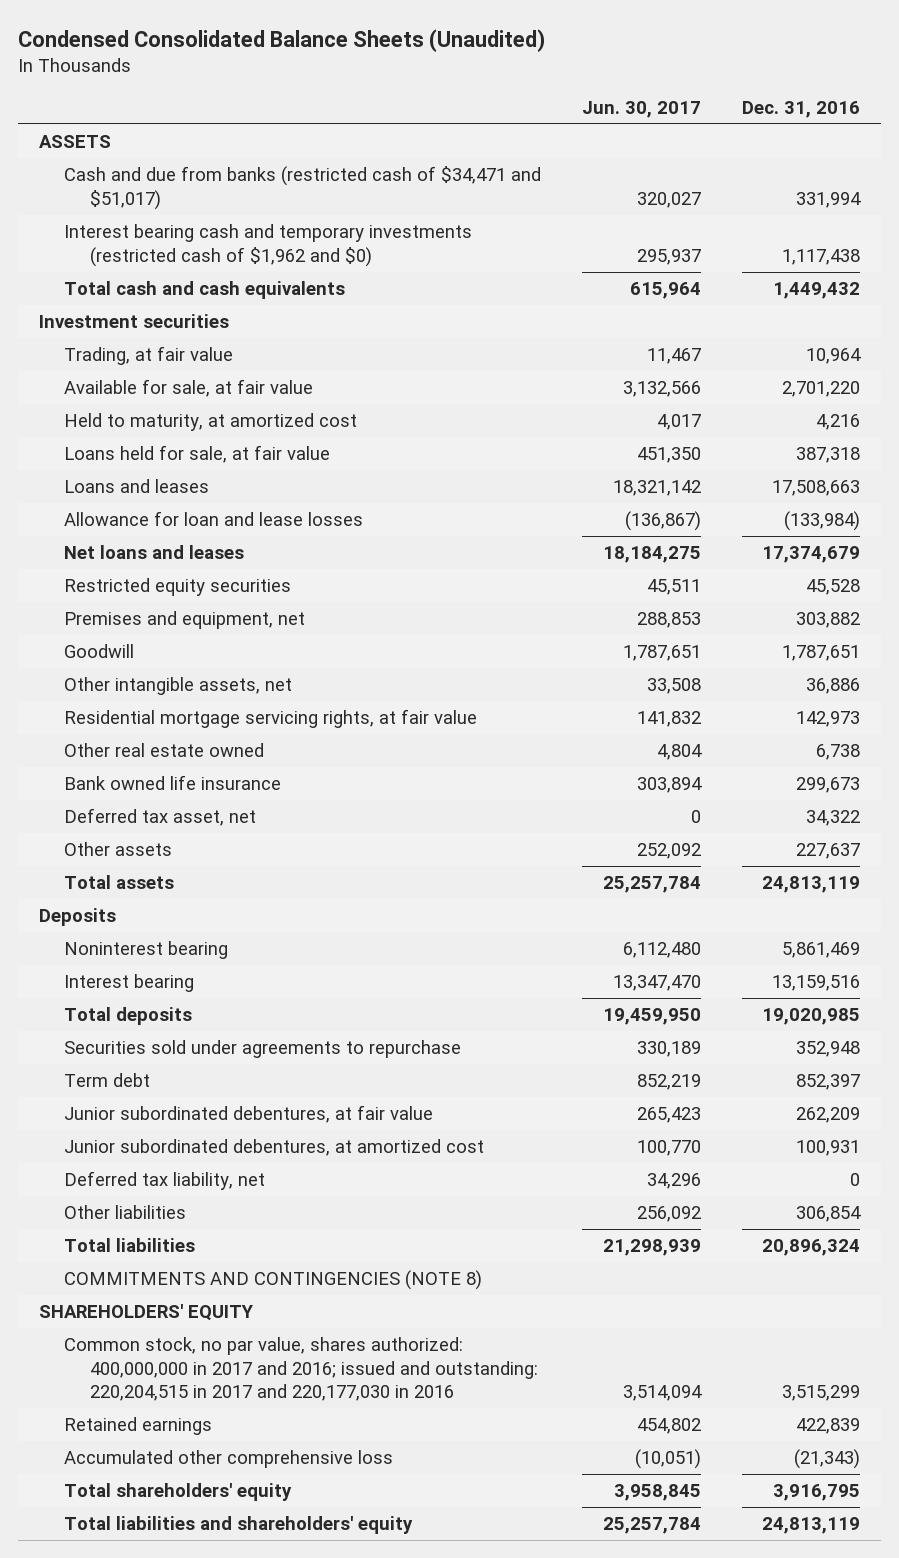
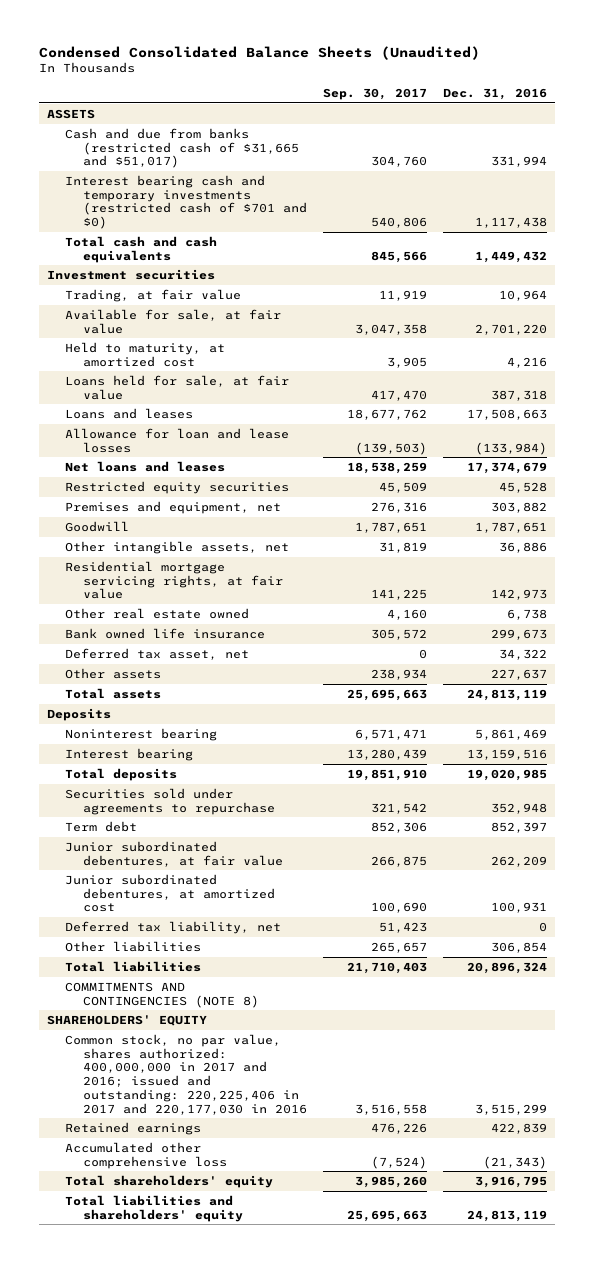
[582,100,702,118] Jun. 30, 2017 -> none
none -> [323,88,428,101] Sep. 30, 2017
[64,166,542,210] Cash and due from banks (restricted cash of $34,471 and $51,017) -> [64,127,300,169] Cash and due from banks (restricted cash of $31,665 and $51,017)
[64,224,473,267] Interest bearing cash and temporary investments (restricted cash of $1,962 and $0) -> [64,174,308,230] Interest bearing cash and temporary investments (restricted cash of $701 and $0)
[64,1337,538,1402] Common stock, no par value, shares authorized: 400,000,000 in 2017 and 2016; issued and outstanding: 220,204,515 in 2017 and 220,177,030 in 2016 -> [64,1033,308,1115] Common stock, no par value, shares authorized: 400,000,000 in 2017 and 2016; issued and outstanding: 220,225,406 in 2017 and 220,177,030 in 2016

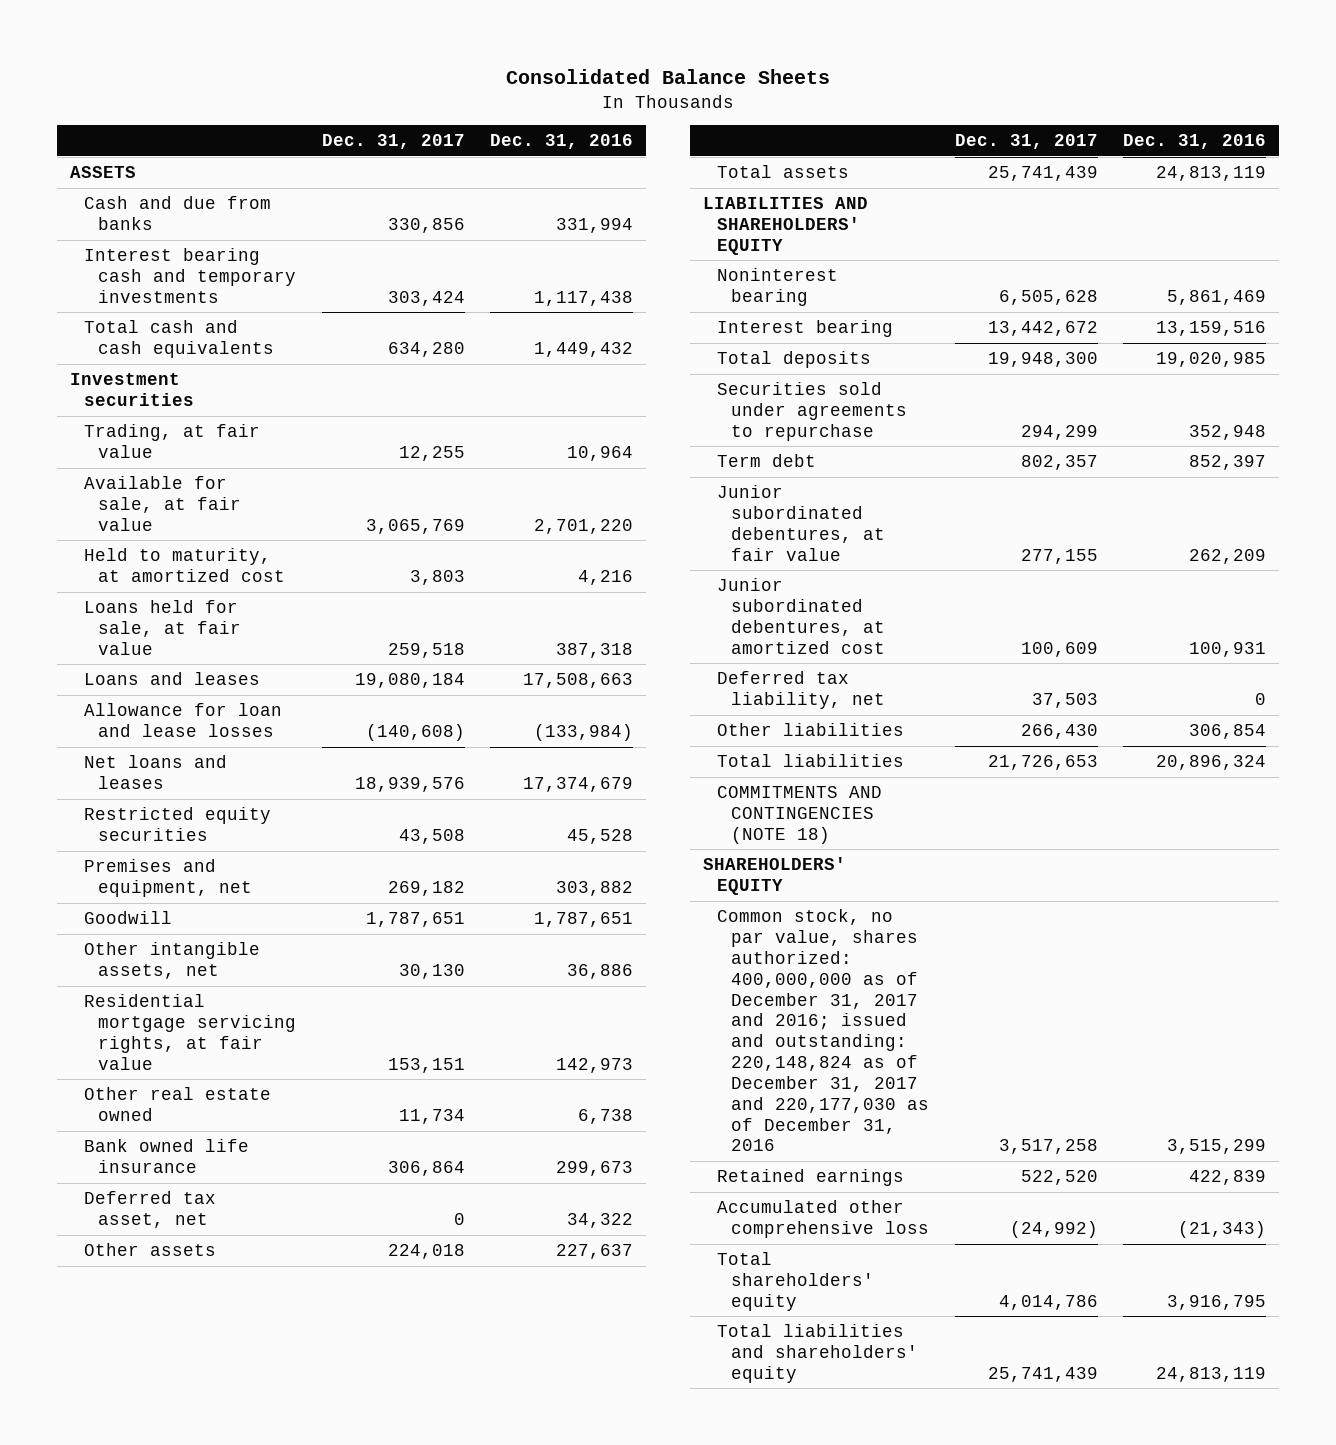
[38,45,480,60] Condensed Consolidated Balance Sheets (Unaudited) -> [505,69,830,85] Consolidated Balance Sheets
[323,88,428,101] Sep. 30, 2017 -> none
none -> [321,134,465,150] Dec. 31, 2017
[64,127,300,169] Cash and due from banks (restricted cash of $31,665 and $51,017) -> [83,196,271,231] Cash and due from banks
[64,174,308,230] Interest bearing cash and temporary investments (restricted cash of $701 and $0) -> [83,248,296,303] Interest bearing cash and temporary investments
[46,707,111,721] Deposits -> none
none -> [702,197,868,255] LIABILITIES AND SHAREHOLDERS' EQUITY
[64,981,260,1008] COMMITMENTS AND CONTINGENCIES (NOTE 8) -> [716,786,882,844] COMMITMENTS AND CONTINGENCIES (NOTE 18)
[64,1033,308,1115] Common stock, no par value, shares authorized: 400,000,000 in 2017 and 2016; issued and outstanding: 220,225,406 in 2017 and 220,177,030 in 2016 -> [716,909,929,1152] Common stock, no par value, shares authorized: 400,000,000 as of December 31, 2017 and 2016; issued and outstanding: 220,148,824 as of December 31, 2017 and 220,177,030 as of December 31, 2016

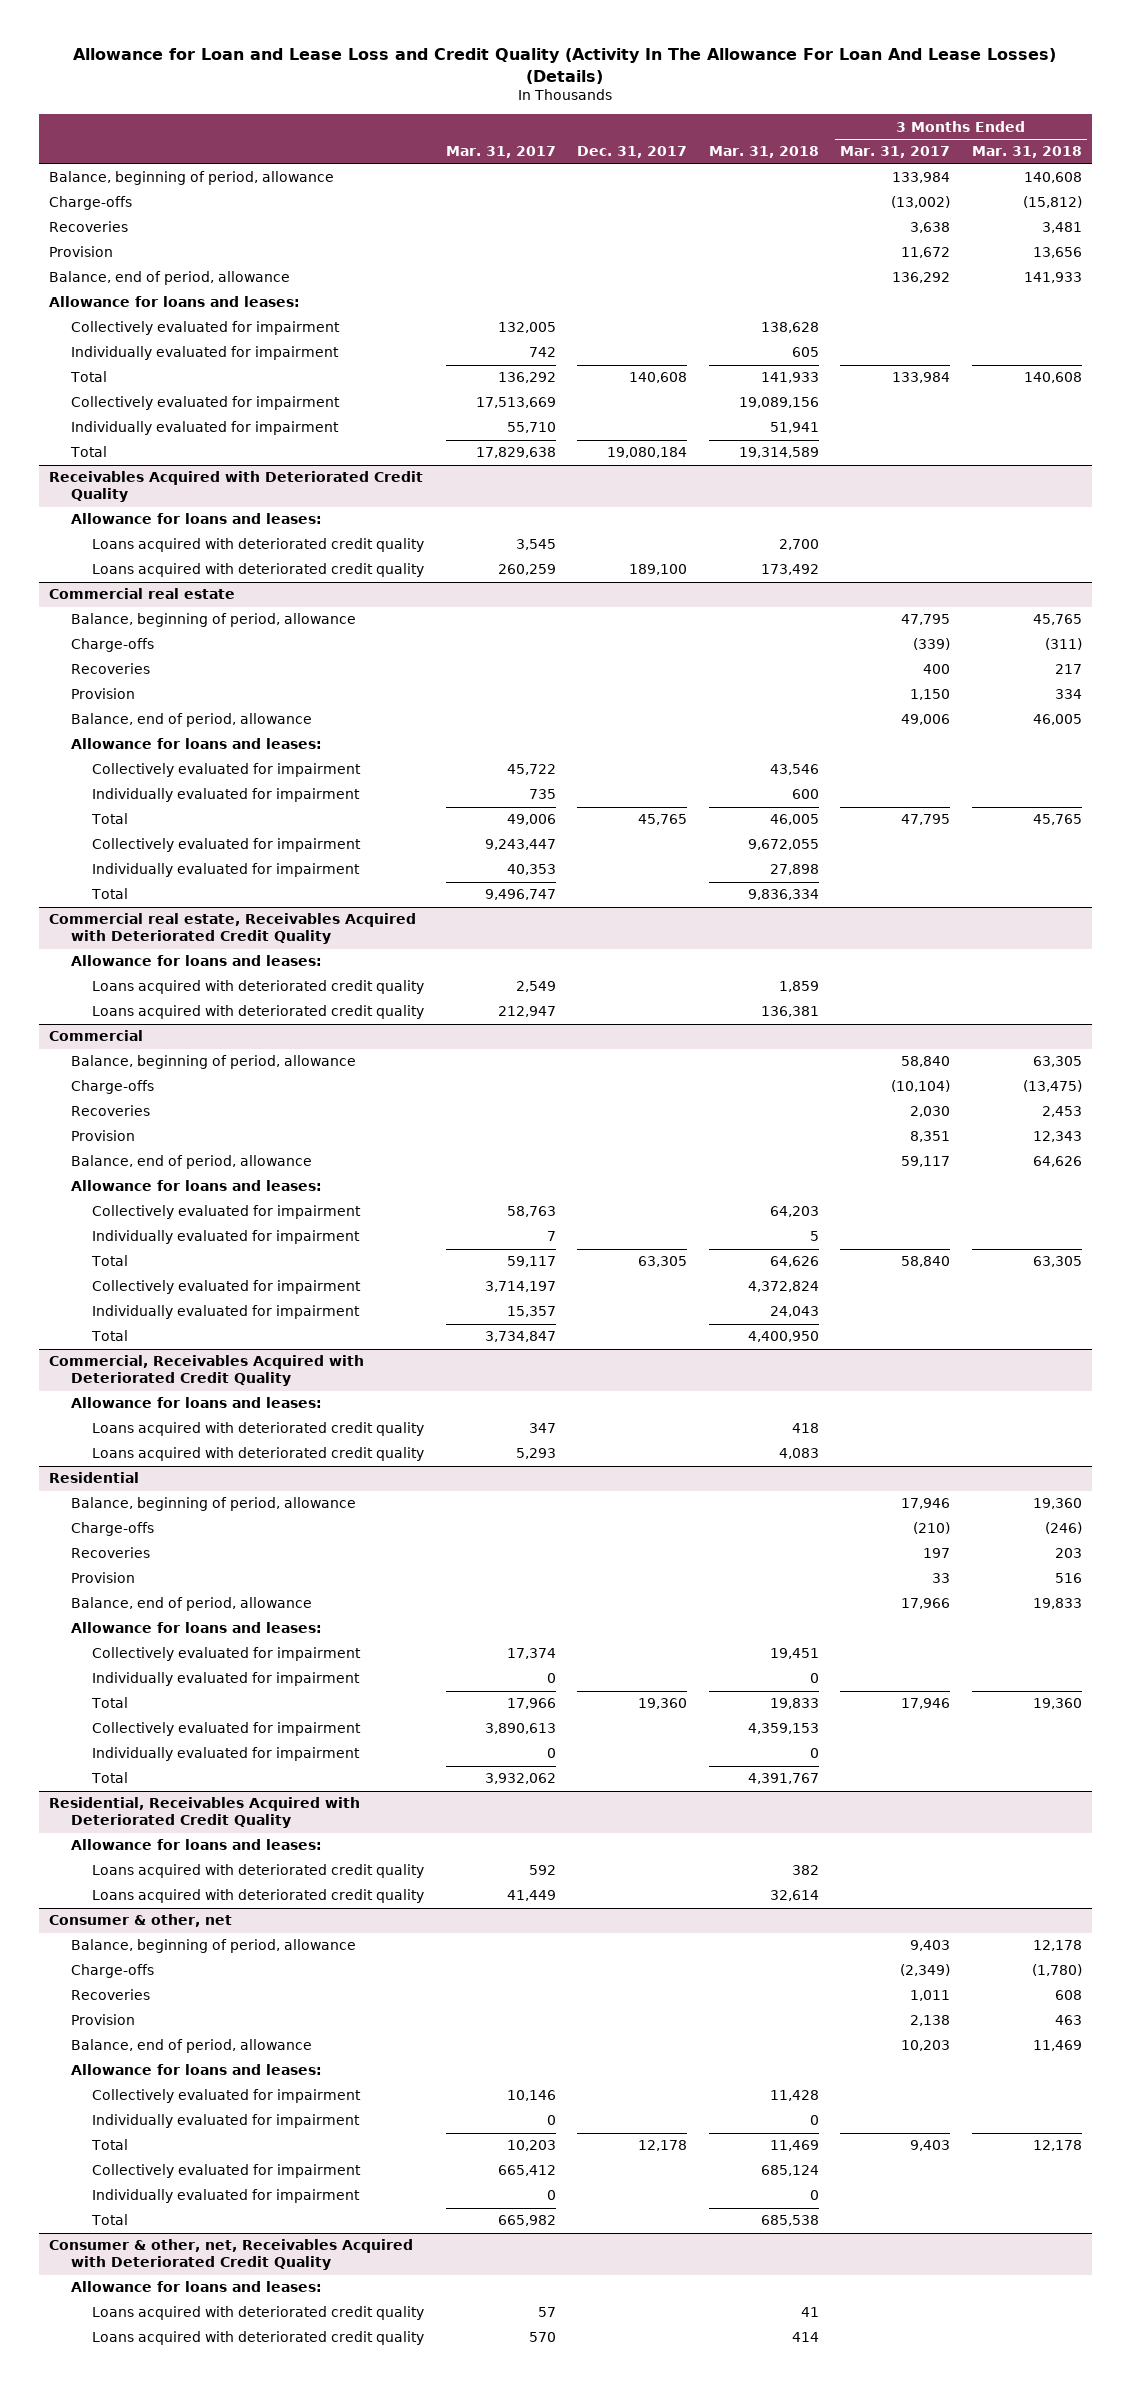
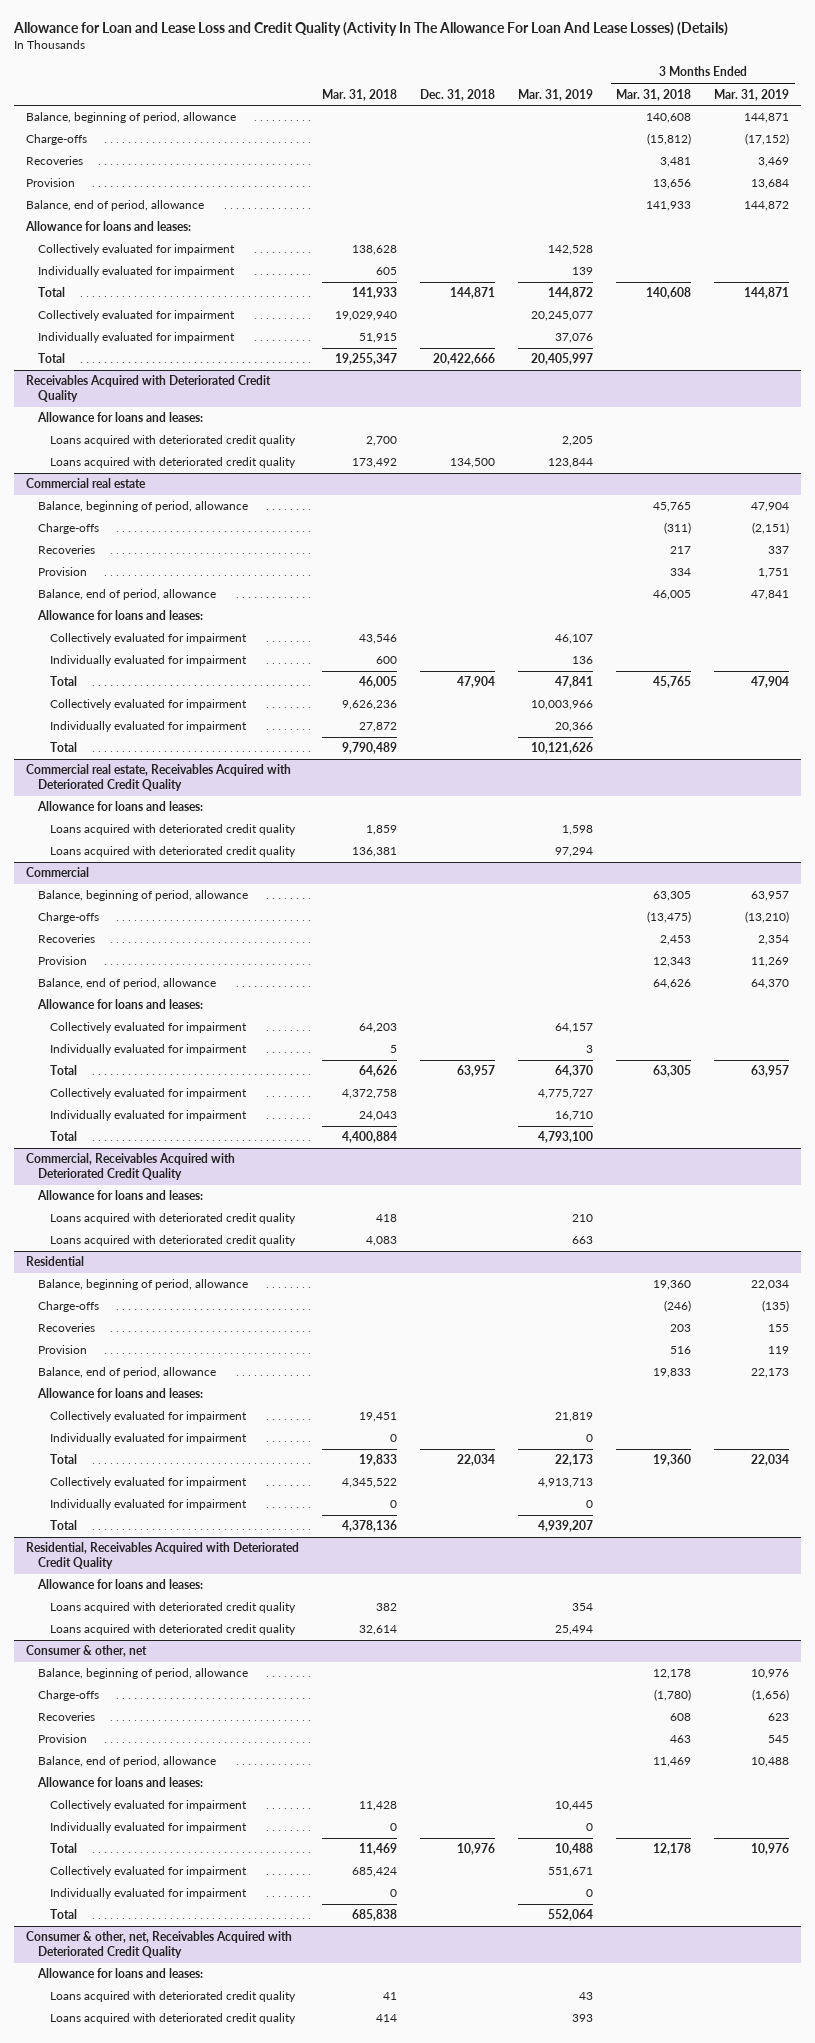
[445,146,556,159] Mar. 31, 2017 -> none
[577,146,688,159] Dec. 31, 2017 -> none
[840,146,951,159] Mar. 31, 2017 -> none
none -> [420,88,496,101] Dec. 31, 2018
none -> [518,88,594,101] Mar. 31, 2019
none -> [714,88,790,101] Mar. 31, 2019
[738,397,819,409] 19,089,156 -> [335,311,398,322] 19,029,940
[769,422,819,434] 51,941 -> [359,333,398,344] 51,915
[738,447,819,459] 19,314,589 -> [335,353,398,366] 19,255,347
[747,839,819,851] 9,672,055 -> [342,700,398,711] 9,626,236
[769,864,819,876] 27,898 -> [359,722,398,733] 27,872
[747,889,819,901] 9,836,334 -> [342,742,398,755] 9,790,489
[747,1281,819,1293] 4,372,824 -> [342,1089,398,1100] 4,372,758
[747,1331,819,1343] 4,400,950 -> [342,1131,398,1144] 4,400,884
[747,1723,819,1735] 4,359,153 -> [342,1478,398,1489] 4,345,522
[747,1773,819,1785] 4,391,767 -> [342,1520,398,1533] 4,378,136
[760,2165,819,2177] 685,124 -> [352,1867,398,1878] 685,424
[760,2215,819,2227] 685,538 -> [352,1909,398,1922] 685,838

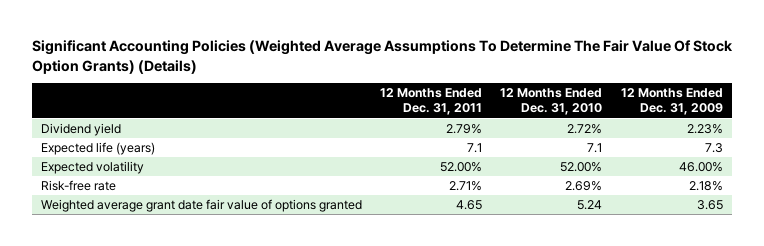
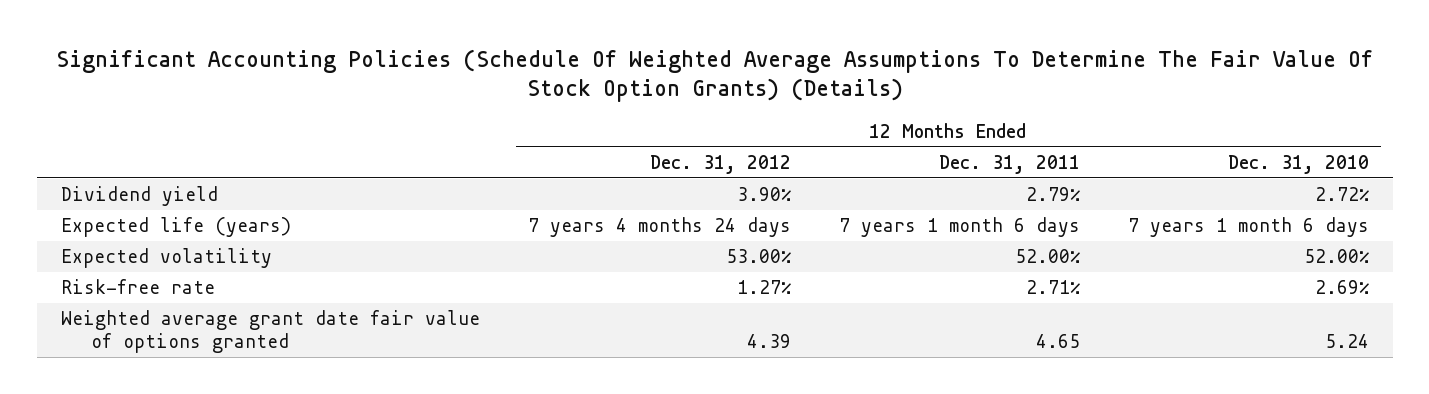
[31,40,733,74] Significant Accounting Policies (Weighted Average Assumptions To Determine The Fair Value Of Stock Option Grants) (Details) -> [55,48,1373,103] Significant Accounting Policies (Schedule Of Weighted Average Assumptions To Determine The Fair Value Of Stock Option Grants) (Details)
[620,88,723,116] 12 Months Ended Dec. 31, 2009 -> none
none -> [649,154,791,174] Dec. 31, 2012
[467,143,483,154] 7.1 -> [838,217,1080,238] 7 years 1 month 6 days
[587,143,603,154] 7.1 -> [1127,217,1369,238] 7 years 1 month 6 days

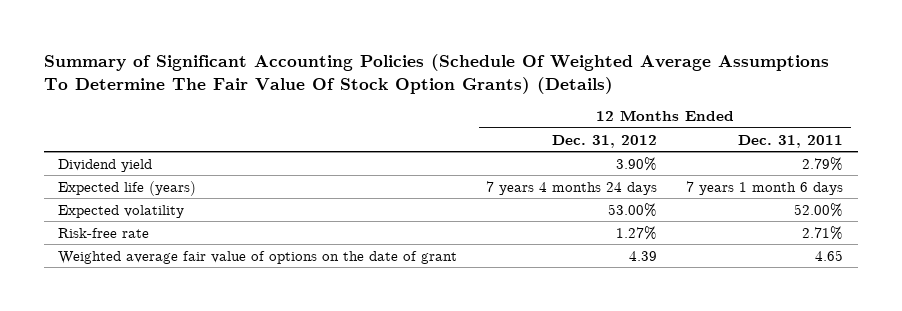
[55,48,1373,103] Significant Accounting Policies (Schedule Of Weighted Average Assumptions To Determine The Fair Value Of Stock Option Grants) (Details) -> [43,53,829,94] Summary of Significant Accounting Policies (Schedule Of Weighted Average Assumptions To Determine The Fair Value Of Stock Option Grants) (Details)
[1227,154,1369,174] Dec. 31, 2010 -> none
[60,310,480,353] Weighted average grant date fair value of options granted -> [58,250,458,264] Weighted average fair value of options on the date of grant

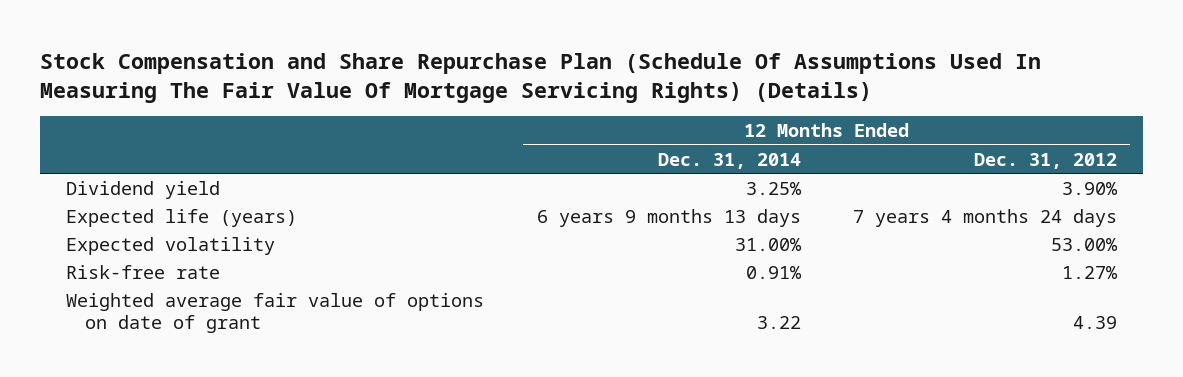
[43,53,829,94] Summary of Significant Accounting Policies (Schedule Of Weighted Average Assumptions To Determine The Fair Value Of Stock Option Grants) (Details) -> [39,52,1041,103] Stock Compensation and Share Repurchase Plan (Schedule Of Assumptions Used In Measuring The Fair Value Of Mortgage Servicing Rights) (Details)
[738,134,844,148] Dec. 31, 2011 -> none
none -> [657,152,801,169] Dec. 31, 2014
[58,250,458,264] Weighted average fair value of options on the date of grant -> [66,292,485,334] Weighted average fair value of options on date of grant

